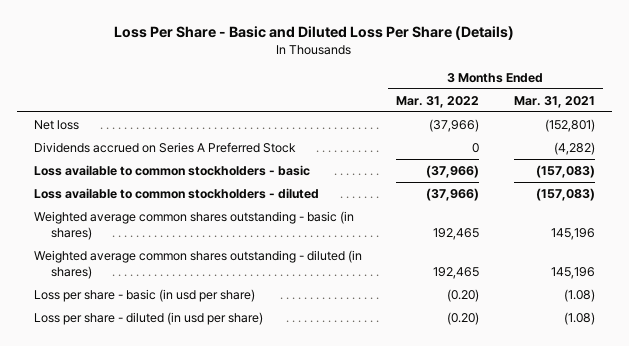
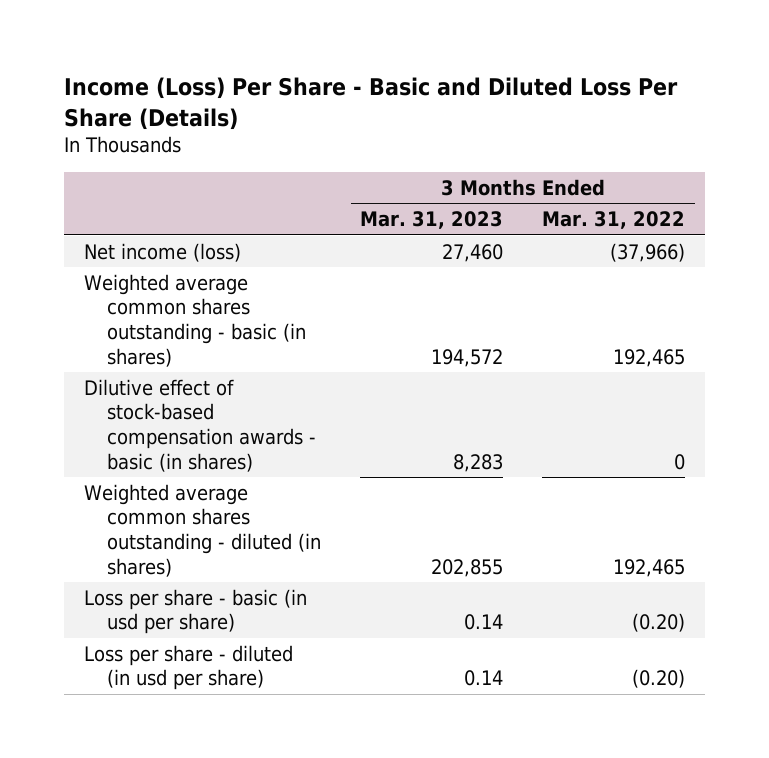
[114,25,515,40] Loss Per Share - Basic and Diluted Loss Per Share (Details) -> [64,76,679,130] Income (Loss) Per Share - Basic and Diluted Loss Per Share (Details)
[513,95,595,108] Mar. 31, 2021 -> none
none -> [360,211,504,230] Mar. 31, 2023
[34,141,297,153] Dividends accrued on Series A Preferred Stock -> none
[34,164,311,176] Loss available to common stockholders - basic -> none
[34,187,320,199] Loss available to common stockholders - diluted -> none
[34,119,80,130] Net loss -> [83,242,241,262] Net income (loss)
none -> [83,378,317,472] Dilutive effect of stock-based compensation awards - basic (in shares)

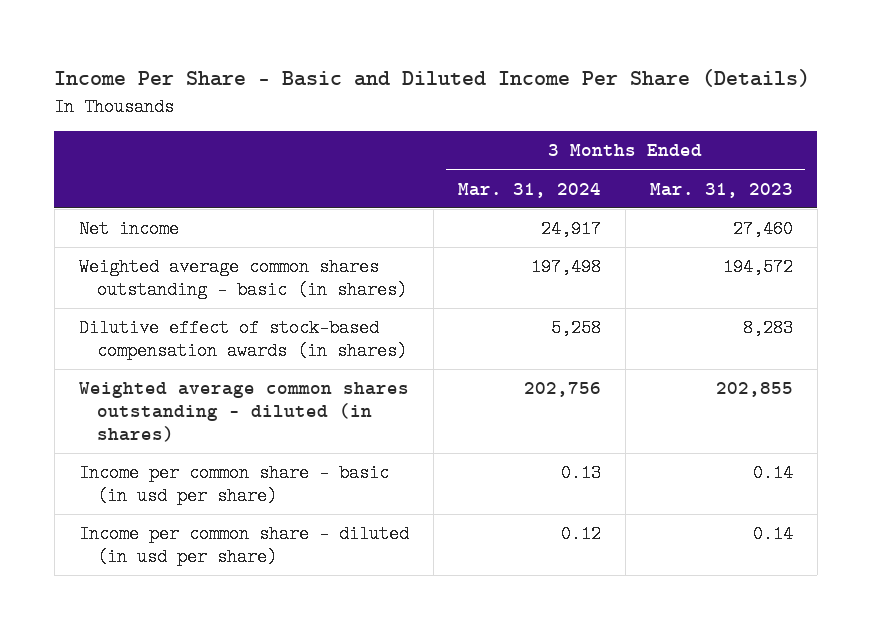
[64,76,679,130] Income (Loss) Per Share - Basic and Diluted Loss Per Share (Details) -> [54,68,811,87] Income Per Share - Basic and Diluted Income Per Share (Details)
[542,211,686,230] Mar. 31, 2022 -> none
none -> [457,182,601,198] Mar. 31, 2024
[83,242,241,262] Net income (loss) -> [78,220,179,239] Net income
[83,378,317,472] Dilutive effect of stock-based compensation awards - basic (in shares) -> [78,319,408,361] Dilutive effect of stock-based compensation awards (in shares)
[83,588,307,635] Loss per share - basic (in usd per share) -> [78,464,389,506] Income per common share - basic (in usd per share)
[83,644,293,691] Loss per share - diluted (in usd per share) -> [78,525,409,567] Income per common share - diluted (in usd per share)

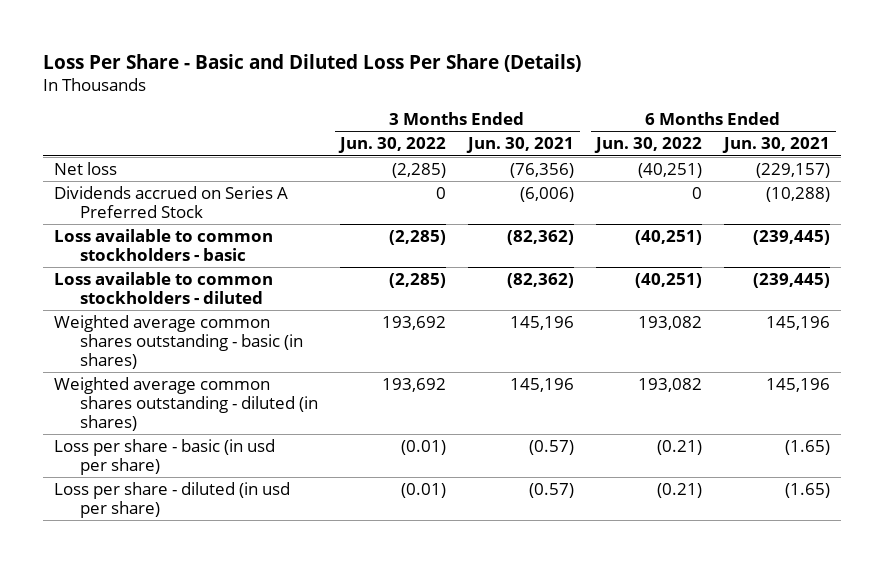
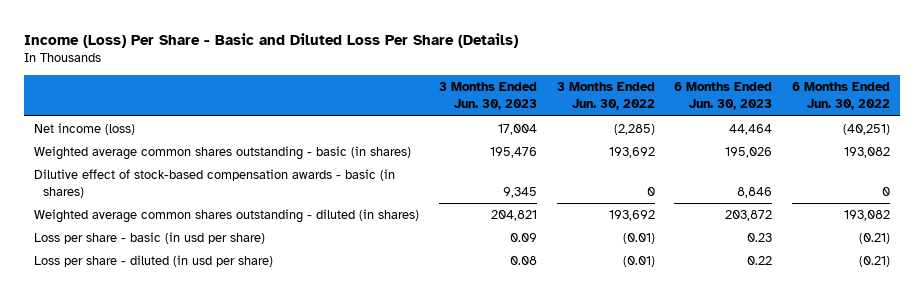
[43,53,582,72] Loss Per Share - Basic and Diluted Loss Per Share (Details) -> [24,32,519,48] Income (Loss) Per Share - Basic and Diluted Loss Per Share (Details)
[466,137,575,154] Jun. 30, 2021 -> none
[722,137,831,154] Jun. 30, 2021 -> none
none -> [438,82,537,111] 3 Months Ended Jun. 30, 2023
none -> [674,82,773,111] 6 Months Ended Jun. 30, 2023
[54,185,289,218] Dividends accrued on Series A Preferred Stock -> none
[54,228,274,261] Loss available to common stockholders - basic -> none
[54,271,274,304] Loss available to common stockholders - diluted -> none
[54,161,118,175] Net loss -> [34,123,136,136] Net income (loss)
none -> [34,169,396,199] Dilutive effect of stock-based compensation awards - basic (in shares)

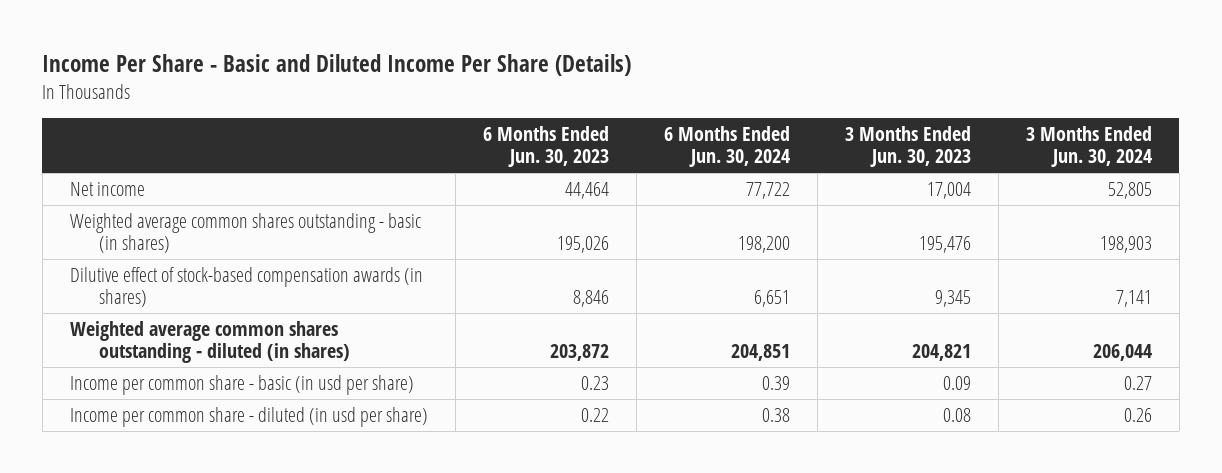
[24,32,519,48] Income (Loss) Per Share - Basic and Diluted Loss Per Share (Details) -> [42,54,632,77] Income Per Share - Basic and Diluted Income Per Share (Details)
[556,82,655,111] 3 Months Ended Jun. 30, 2022 -> none
[792,82,891,111] 6 Months Ended Jun. 30, 2022 -> none
none -> [663,125,790,168] 6 Months Ended Jun. 30, 2024
none -> [1025,125,1152,168] 3 Months Ended Jun. 30, 2024
[34,123,136,136] Net income (loss) -> [69,181,145,196] Net income
[34,169,396,199] Dilutive effect of stock-based compensation awards - basic (in shares) -> [69,266,423,308] Dilutive effect of stock-based compensation awards (in shares)
[34,232,266,245] Loss per share - basic (in usd per share) -> [69,374,414,395] Income per common share - basic (in usd per share)
[34,255,274,268] Loss per share - diluted (in usd per share) -> [69,406,428,427] Income per common share - diluted (in usd per share)

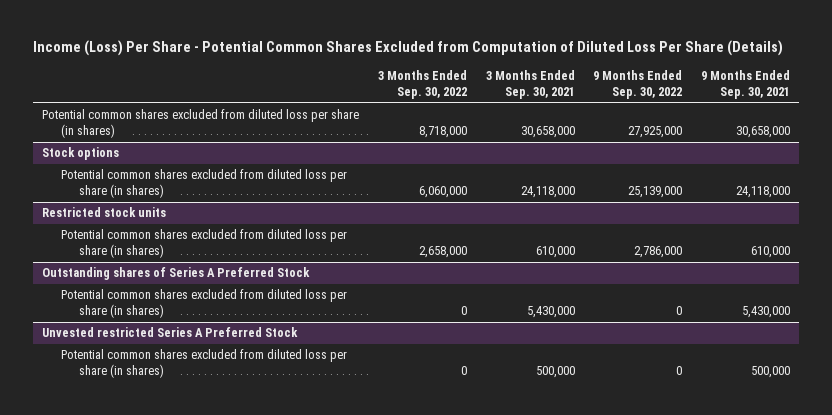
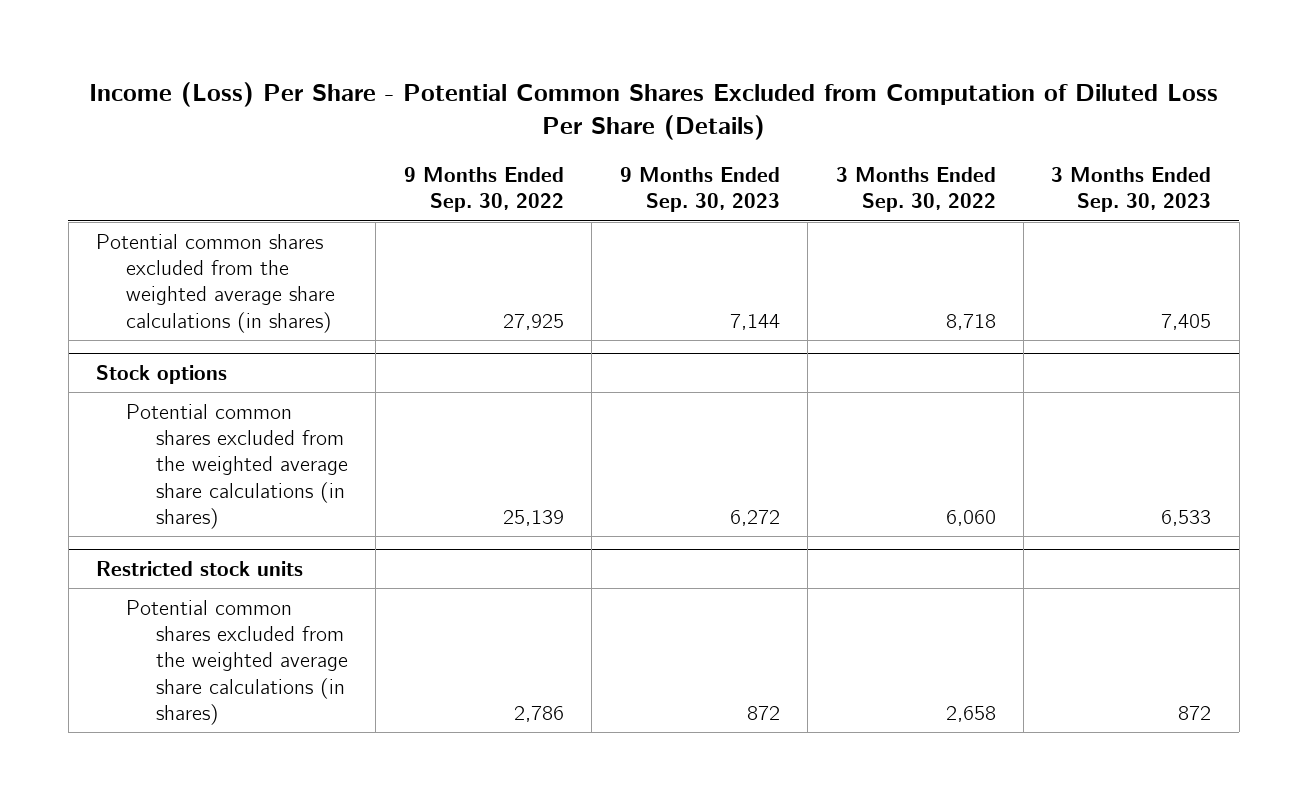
[485,70,575,100] 3 Months Ended Sep. 30, 2021 -> none
[700,70,790,100] 9 Months Ended Sep. 30, 2021 -> none
none -> [619,167,780,213] 9 Months Ended Sep. 30, 2023
none -> [1051,167,1212,213] 3 Months Ended Sep. 30, 2023
[42,109,360,139] Potential common shares excluded from diluted loss per share (in shares) -> [96,233,336,333] Potential common shares excluded from the weighted average share calculations (in shares)
[418,126,467,139] 8,718,000 -> [945,313,996,330] 8,718
[628,126,683,139] 27,925,000 -> [502,313,564,330] 27,925
[60,169,347,199] Potential common shares excluded from diluted loss per share (in shares) -> [126,403,348,529] Potential common shares excluded from the weighted average share calculations (in shares)
[418,186,467,199] 6,060,000 -> [945,509,996,526] 6,060
[628,186,683,199] 25,139,000 -> [502,509,564,526] 25,139
[42,267,311,281] Outstanding shares of Series A Preferred Stock -> none
[60,289,347,319] Potential common shares excluded from diluted loss per share (in shares) -> none
[42,327,299,338] Unvested restricted Series A Preferred Stock -> none
[60,349,347,379] Potential common shares excluded from diluted loss per share (in shares) -> none
[60,229,347,259] Potential common shares excluded from diluted loss per share (in shares) -> [126,599,348,725] Potential common shares excluded from the weighted average share calculations (in shares)
[418,246,467,259] 2,658,000 -> [945,705,996,722] 2,658
[634,246,683,259] 2,786,000 -> [513,705,564,722] 2,786

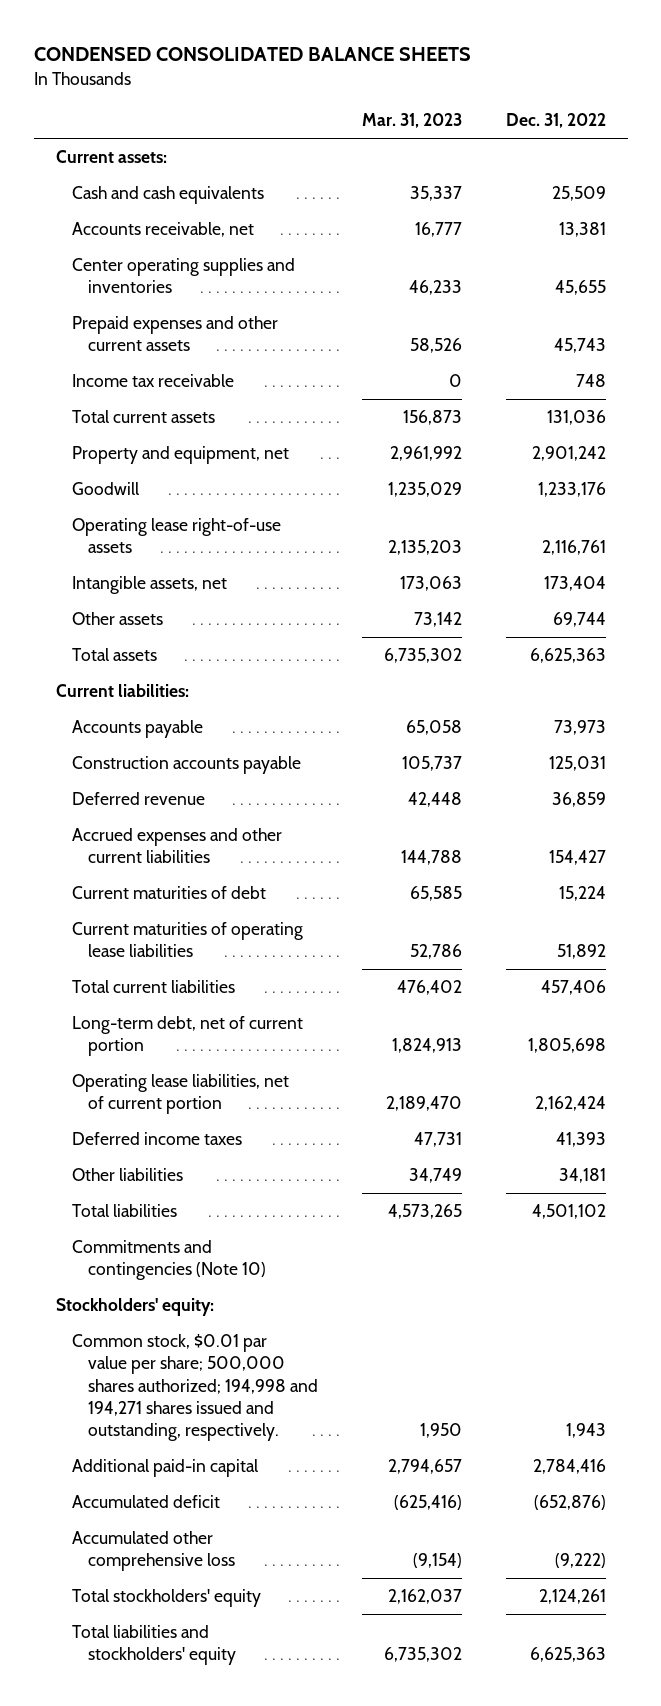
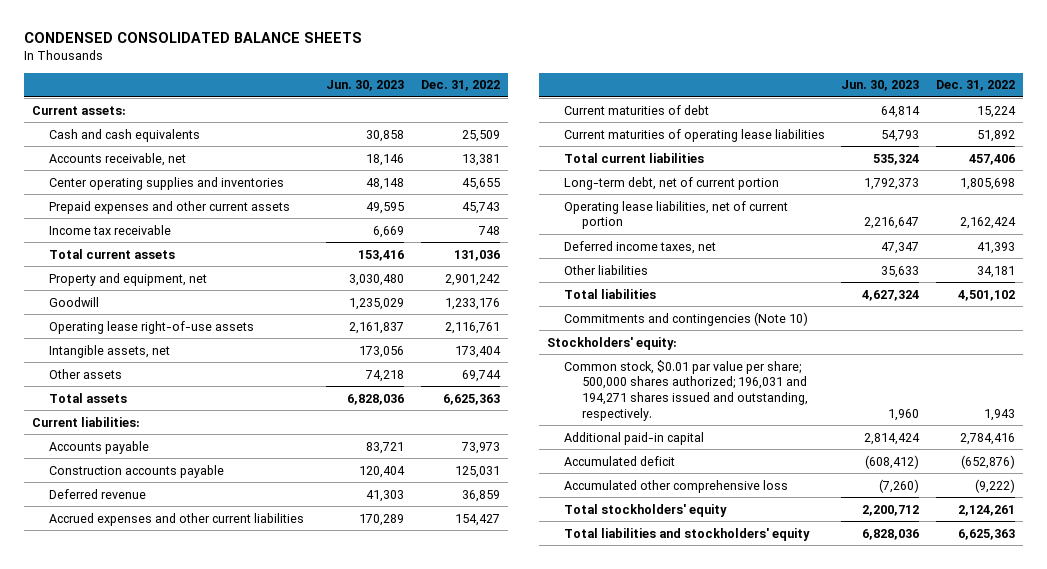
[361,113,462,129] Mar. 31, 2023 -> none
none -> [326,80,405,92] Jun. 30, 2023
[71,1132,242,1146] Deferred income taxes -> [564,240,717,254] Deferred income taxes, net
[71,1334,318,1442] Common stock, $0.01 par value per share; 500,000 shares authorized; 194,998 and 194,271 shares issued and outstanding, respectively. -> [564,359,808,421] Common stock, $0.01 par value per share; 500,000 shares authorized; 196,031 and 194,271 shares issued and outstanding, respectively.

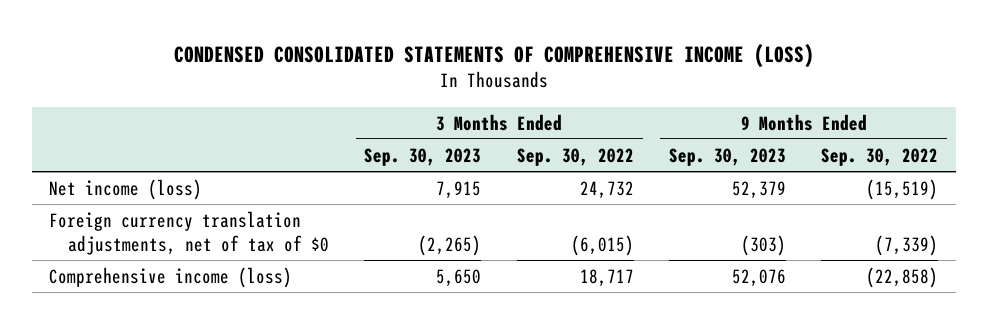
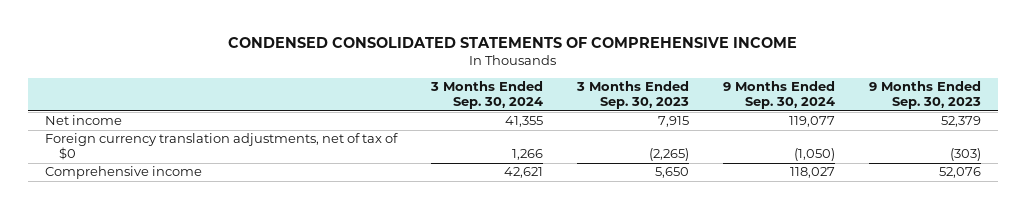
[173,43,814,68] CONDENSED CONSOLIDATED STATEMENTS OF COMPREHENSIVE INCOME (LOSS) -> [228,36,798,48] CONDENSED CONSOLIDATED STATEMENTS OF COMPREHENSIVE INCOME
[516,147,634,166] Sep. 30, 2022 -> none
[821,147,939,166] Sep. 30, 2022 -> none
none -> [430,81,544,110] 3 Months Ended Sep. 30, 2024
none -> [723,81,836,110] 9 Months Ended Sep. 30, 2024
[49,178,203,200] Net income (loss) -> [45,115,123,126] Net income
[49,266,293,288] Comprehensive income (loss) -> [45,166,203,180] Comprehensive income

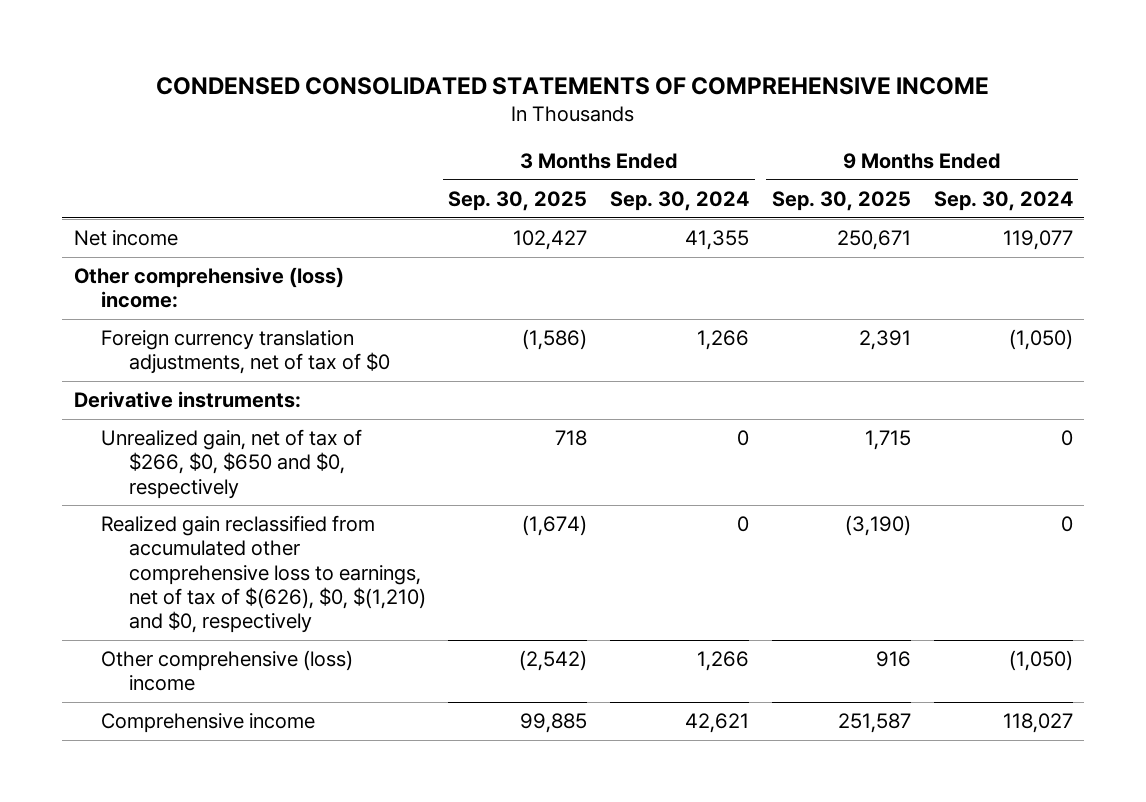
[576,81,690,110] 3 Months Ended Sep. 30, 2023 -> none
[869,81,982,110] 9 Months Ended Sep. 30, 2023 -> none
none -> [448,191,588,212] Sep. 30, 2025
none -> [771,191,911,212] Sep. 30, 2025
none -> [73,267,344,309] Other comprehensive (loss) income:
none -> [73,391,301,409] Derivative instruments:
none -> [101,429,363,499] Unrealized gain, net of tax of $266, $0, $650 and $0, respectively
none -> [101,515,426,633] Realized gain reclassified from accumulated other comprehensive loss to earnings, net of tax of $(626), $0, $(1,210) and $0, respectively
none -> [101,650,354,692] Other comprehensive (loss) income

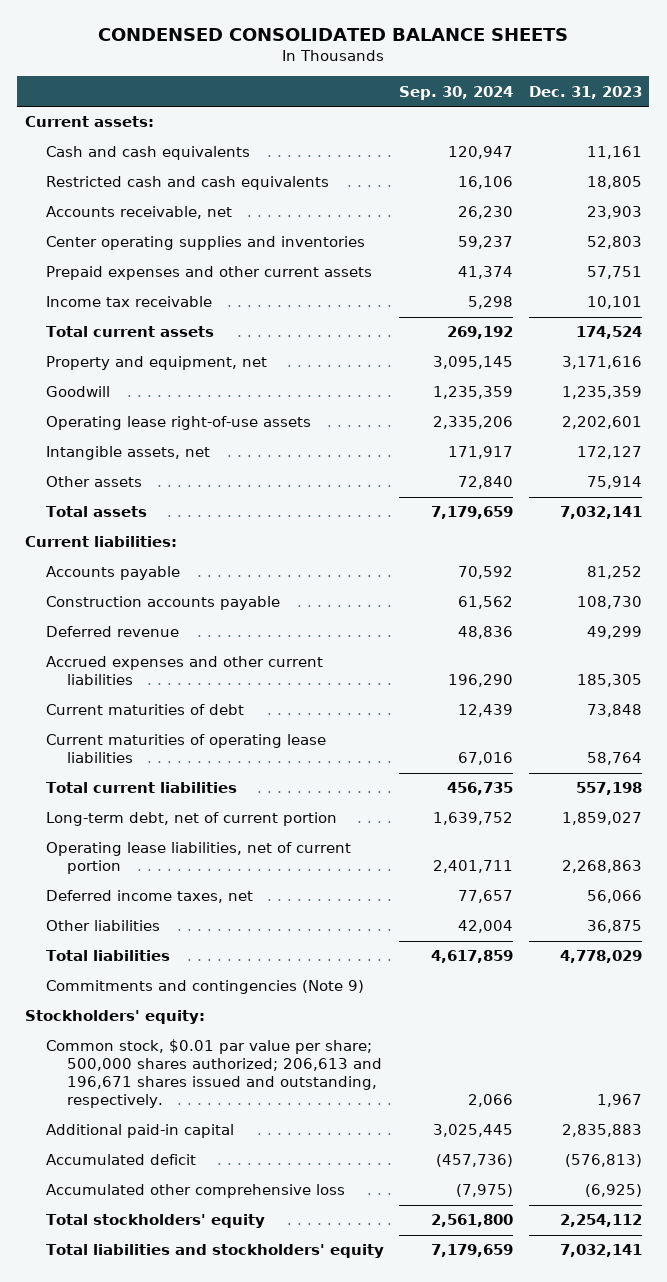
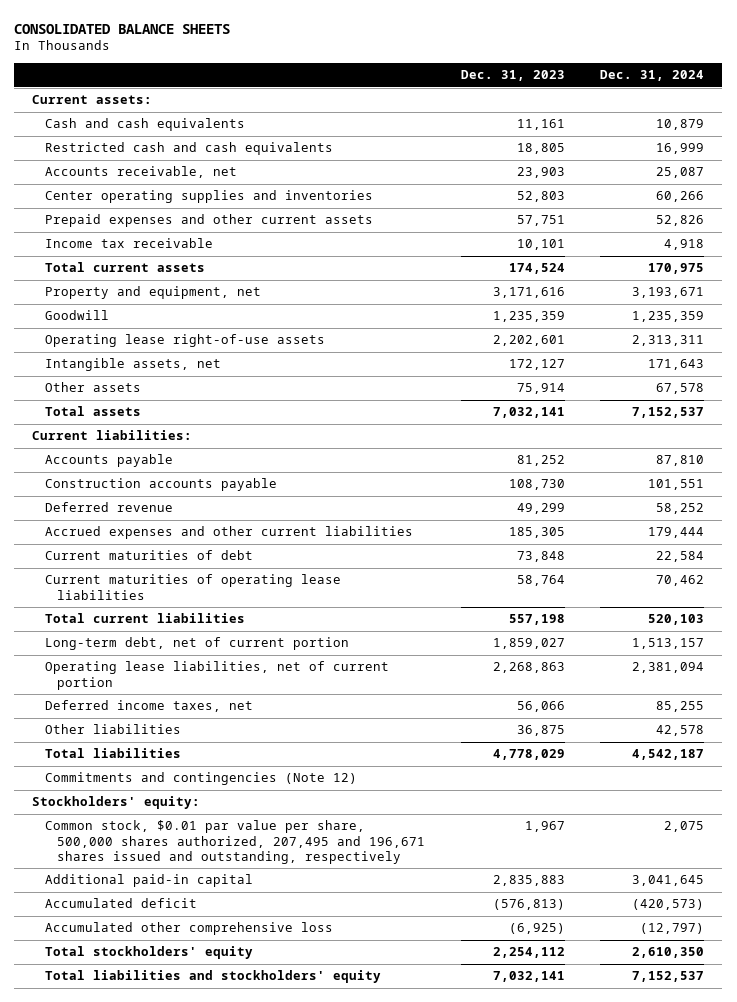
[98,27,569,41] CONDENSED CONSOLIDATED BALANCE SHEETS -> [14,23,231,34] CONSOLIDATED BALANCE SHEETS
[399,85,514,100] Sep. 30, 2024 -> none
none -> [600,70,705,82] Dec. 31, 2024
[45,980,364,995] Commitments and contingencies (Note 9) -> [44,772,357,786] Commitments and contingencies (Note 12)
[45,1039,382,1109] Common stock, $0.01 par value per share; 500,000 shares authorized; 206,613 and 196,671 shares issued and outstanding, respectively. -> [44,820,426,864] Common stock, $0.01 par value per share, 500,000 shares authorized, 207,495 and 196,671 shares issued and outstanding, respectively

